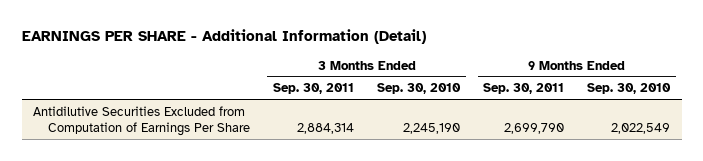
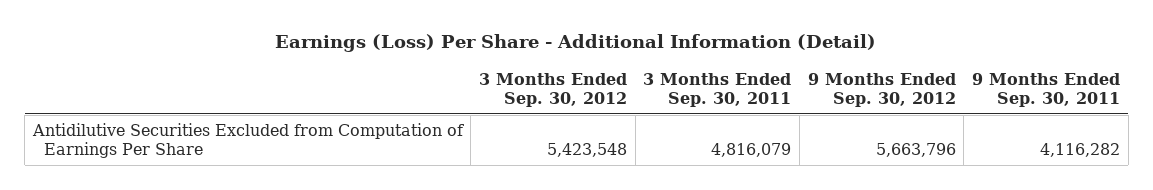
[21,29,426,45] EARNINGS PER SHARE - Additional Information (Detail) -> [275,34,877,53] Earnings (Loss) Per Share - Additional Information (Detail)
[377,83,462,95] Sep. 30, 2010 -> none
[587,83,672,95] Sep. 30, 2010 -> none
none -> [479,72,628,107] 3 Months Ended Sep. 30, 2012
none -> [807,72,956,107] 9 Months Ended Sep. 30, 2012
[297,122,355,134] 2,884,314 -> [711,143,792,158] 4,816,079
[504,122,565,134] 2,699,790 -> [1040,143,1121,158] 4,116,282

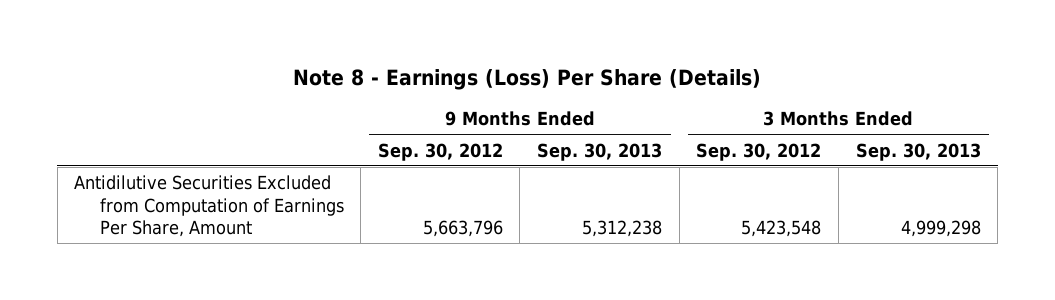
[275,34,877,53] Earnings (Loss) Per Share - Additional Information (Detail) -> [293,69,762,91] Note 8 - Earnings (Loss) Per Share (Details)
[643,72,792,107] 3 Months Ended Sep. 30, 2011 -> none
[972,72,1121,107] 9 Months Ended Sep. 30, 2011 -> none
none -> [537,142,663,161] Sep. 30, 2013
none -> [855,142,981,161] Sep. 30, 2013
[31,122,464,159] Antidilutive Securities Excluded from Computation of Earnings Per Share -> [74,175,344,238] Antidilutive Securities Excluded from Computation of Earnings Per Share, Amount

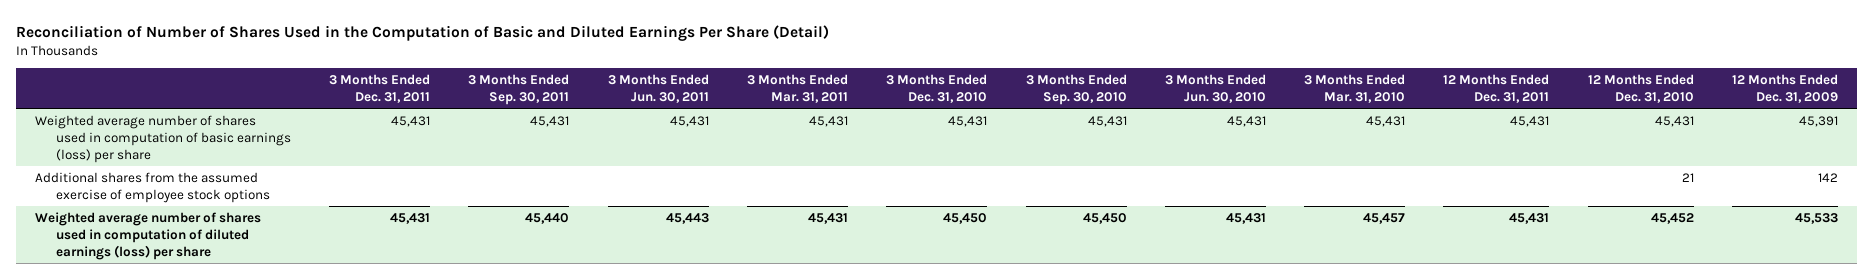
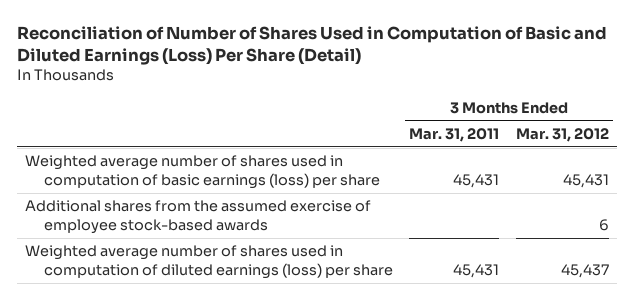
[15,24,829,41] Reconciliation of Number of Shares Used in the Computation of Basic and Diluted Earnings Per Share (Detail) -> [16,25,607,66] Reconciliation of Number of Shares Used in Computation of Basic and Diluted Earnings (Loss) Per Share (Detail)
[329,73,431,103] 3 Months Ended Dec. 31, 2011 -> none
[468,73,570,105] 3 Months Ended Sep. 30, 2011 -> none
[607,73,709,103] 3 Months Ended Jun. 30, 2011 -> none
[886,73,988,103] 3 Months Ended Dec. 31, 2010 -> none
[1025,73,1127,105] 3 Months Ended Sep. 30, 2010 -> none
[1164,73,1266,103] 3 Months Ended Jun. 30, 2010 -> none
[1304,73,1406,103] 3 Months Ended Mar. 31, 2010 -> none
[1443,73,1550,103] 12 Months Ended Dec. 31, 2011 -> none
[1587,73,1694,103] 12 Months Ended Dec. 31, 2010 -> none
[1732,73,1839,103] 12 Months Ended Dec. 31, 2009 -> none
none -> [515,128,609,143] Mar. 31, 2012
[34,171,270,203] Additional shares from the assumed exercise of employee stock options -> [24,200,371,234] Additional shares from the assumed exercise of employee stock-based awards

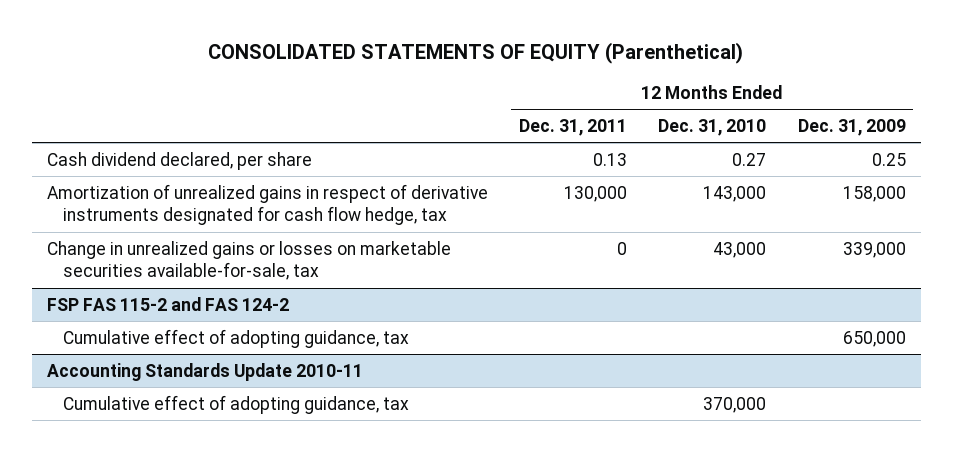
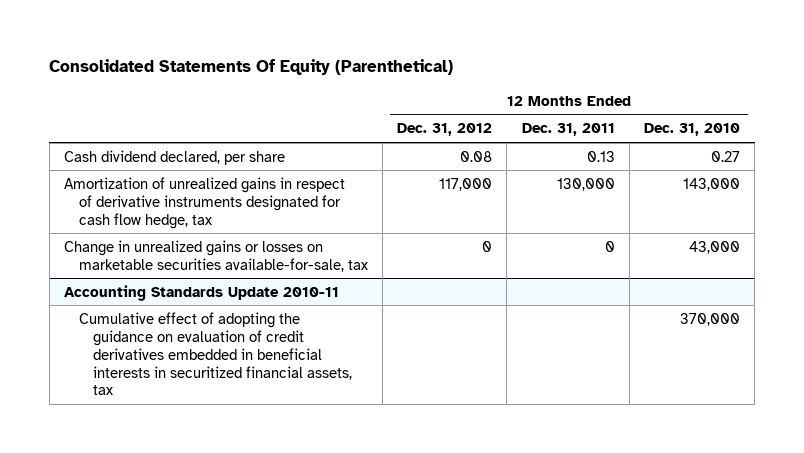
[208,41,744,64] CONSOLIDATED STATEMENTS OF EQUITY (Parenthetical) -> [49,59,454,76] Consolidated Statements Of Equity (Parenthetical)
[797,118,906,136] Dec. 31, 2009 -> none
none -> [397,123,493,137] Dec. 31, 2012
[47,296,290,311] FSP FAS 115-2 and FAS 124-2 -> none
[63,328,410,348] Cumulative effect of adopting guidance, tax -> none
[63,394,410,414] Cumulative effect of adopting guidance, tax -> [78,311,353,396] Cumulative effect of adopting the guidance on evaluation of credit derivatives embedded in beneficial interests in securitized financial assets, tax

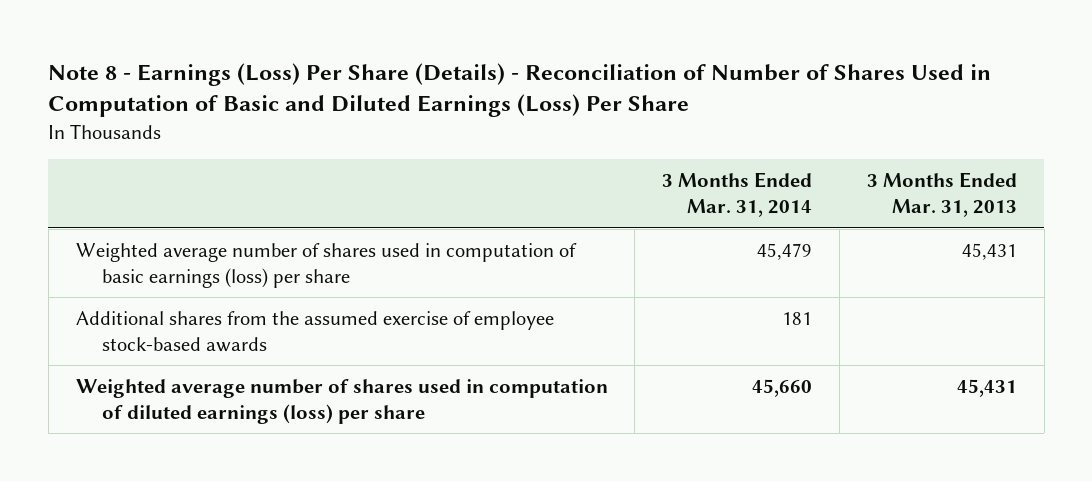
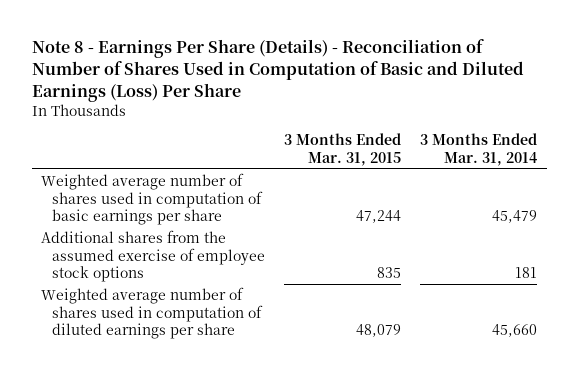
[48,62,992,118] Note 8 - Earnings (Loss) Per Share (Details) - Reconciliation of Number of Shares Used in Computation of Basic and Diluted Earnings (Loss) Per Share -> [31,39,524,102] Note 8 - Earnings Per Share (Details) - Reconciliation of Number of Shares Used in Computation of Basic and Diluted Earnings (Loss) Per Share
[866,171,1017,218] 3 Months Ended Mar. 31, 2013 -> none
none -> [283,133,401,167] 3 Months Ended Mar. 31, 2015
[75,242,577,288] Weighted average number of shares used in computation of basic earnings (loss) per share -> [41,172,263,226] Weighted average number of shares used in computation of basic earnings per share
[75,310,554,352] Additional shares from the assumed exercise of employee stock-based awards -> [41,229,265,283] Additional shares from the assumed exercise of employee stock options
[75,378,608,424] Weighted average number of shares used in computation of diluted earnings (loss) per share -> [41,286,263,340] Weighted average number of shares used in computation of diluted earnings per share

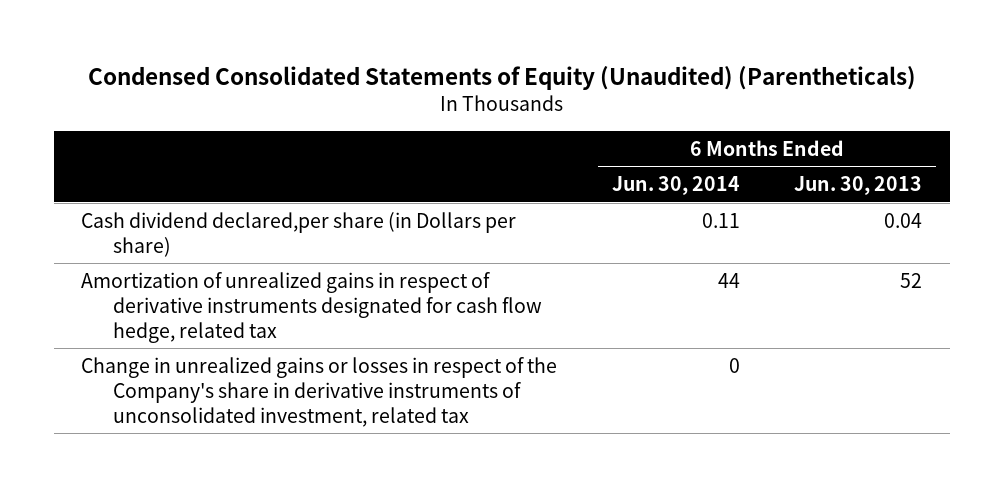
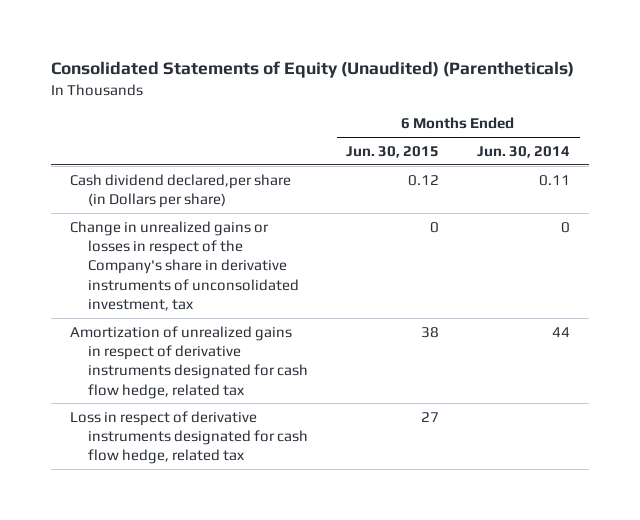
[87,65,916,90] Condensed Consolidated Statements of Equity (Unaudited) (Parentheticals) -> [51,61,575,79] Consolidated Statements of Equity (Unaudited) (Parentheticals)
[794,176,923,196] Jun. 30, 2013 -> none
none -> [346,145,440,158] Jun. 30, 2015
none -> [70,220,299,311] Change in unrealized gains or losses in respect of the Company's share in derivative instruments of unconsolidated investment, tax
[81,356,558,427] Change in unrealized gains or losses in respect of the Company's share in derivative instruments of unconsolidated investment, related tax -> none
none -> [70,410,308,465] Loss in respect of derivative instruments designated for cash flow hedge, related tax

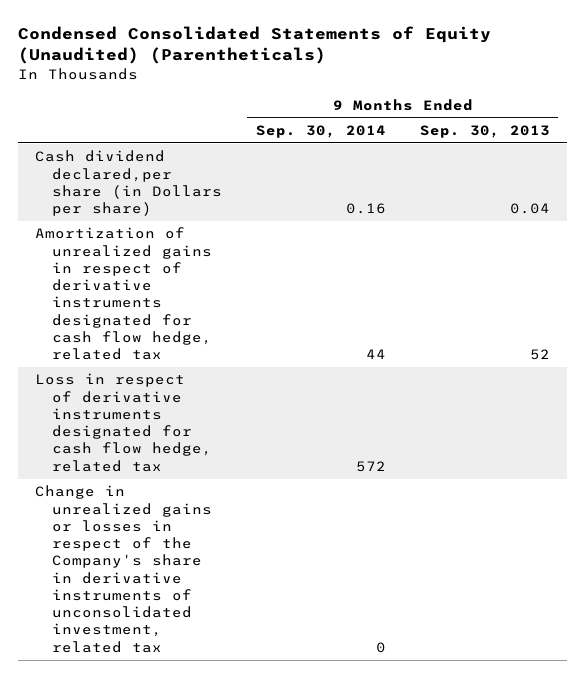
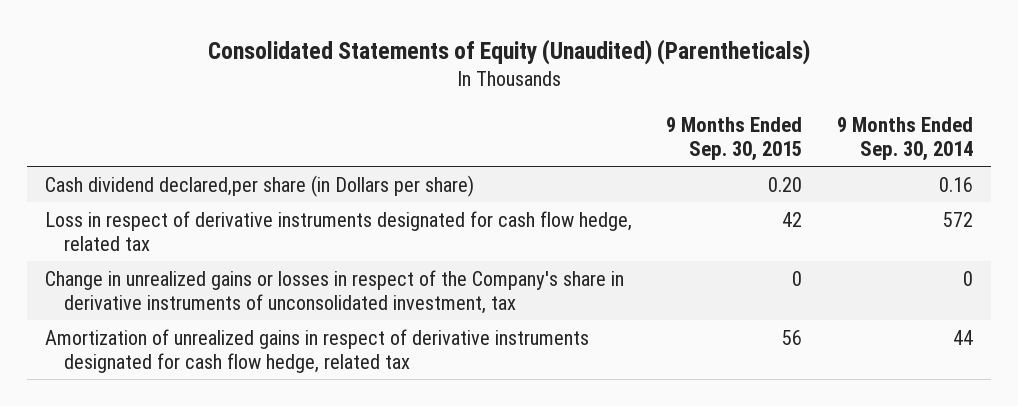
[18,26,492,65] Condensed Consolidated Statements of Equity (Unaudited) (Parentheticals) -> [207,38,810,65] Consolidated Statements of Equity (Unaudited) (Parentheticals)
[419,124,550,138] Sep. 30, 2013 -> none
none -> [666,116,803,162] 9 Months Ended Sep. 30, 2015
[35,485,212,653] Change in unrealized gains or losses in respect of the Company's share in derivative instruments of unconsolidated investment, related tax -> [44,269,624,315] Change in unrealized gains or losses in respect of the Company's share in derivative instruments of unconsolidated investment, tax
[35,227,212,361] Amortization of unrealized gains in respect of derivative instruments designated for cash flow hedge, related tax -> [44,328,589,374] Amortization of unrealized gains in respect of derivative instruments designated for cash flow hedge, related tax

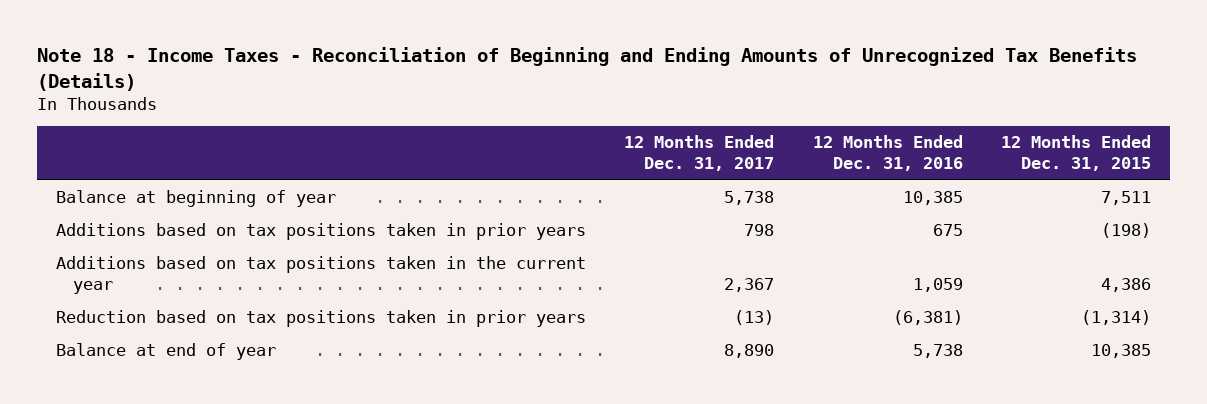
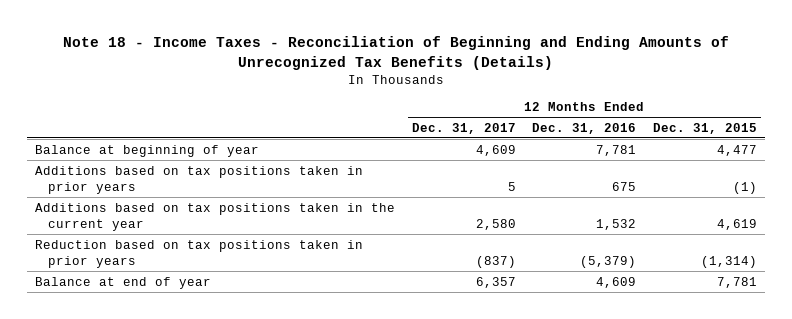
[724,191,775,206] 5,738 -> [475,144,516,156] 4,609
[902,191,963,206] 10,385 -> [596,144,637,156] 7,781
[1101,191,1152,206] 7,511 -> [716,144,757,156] 4,477
[744,224,775,237] 798 -> [507,181,516,191] 5
[1101,223,1152,239] (198) -> [732,181,757,194] (1)
[724,278,775,293] 2,367 -> [475,218,516,230] 2,580
[912,278,963,293] 1,059 -> [596,218,637,230] 1,532
[1101,278,1152,293] 4,386 -> [716,218,757,230] 4,619
[734,310,775,326] (13) -> [475,255,516,268] (837)
[892,310,963,326] (6,381) -> [580,255,637,268] (5,379)
[724,344,775,359] 8,890 -> [475,276,516,288] 6,357
[912,344,963,359] 5,738 -> [596,276,637,288] 4,609
[1091,344,1152,359] 10,385 -> [716,276,757,288] 7,781

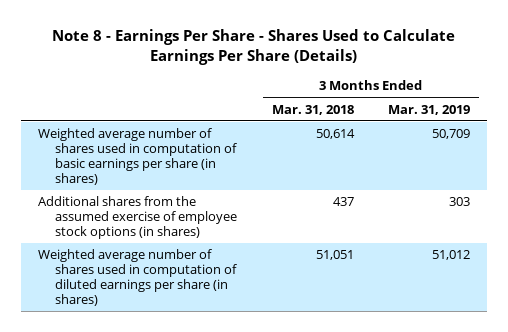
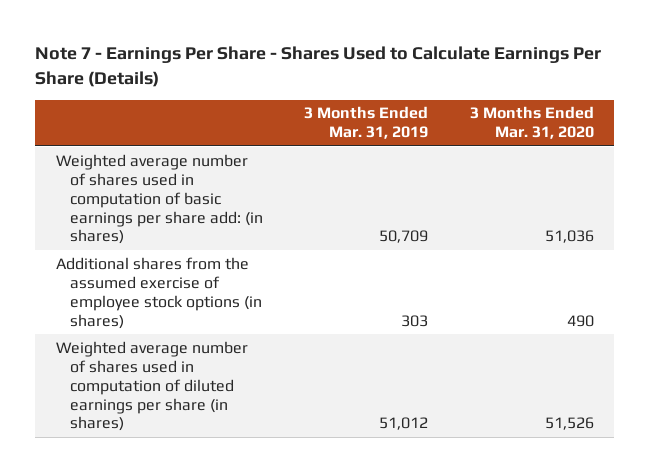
[52,28,456,66] Note 8 - Earnings Per Share - Shares Used to Calculate Earnings Per Share (Details) -> [34,46,601,87] Note 7 - Earnings Per Share - Shares Used to Calculate Earnings Per Share (Details)
[271,104,354,115] Mar. 31, 2018 -> none
none -> [469,106,594,140] 3 Months Ended Mar. 31, 2020
[37,128,238,186] Weighted average number of shares used in computation of basic earnings per share (in shares) -> [55,153,263,245] Weighted average number of shares used in computation of basic earnings per share add: (in shares)

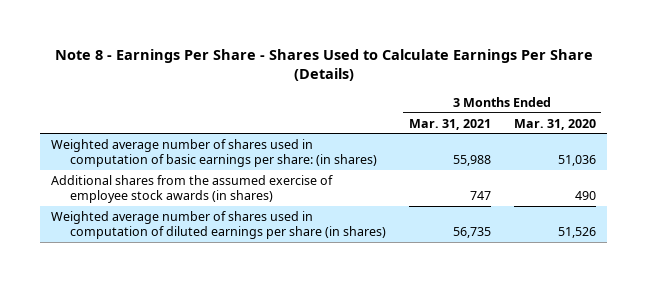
[34,46,601,87] Note 7 - Earnings Per Share - Shares Used to Calculate Earnings Per Share (Details) -> [54,48,593,82] Note 8 - Earnings Per Share - Shares Used to Calculate Earnings Per Share (Details)
[304,106,429,140] 3 Months Ended Mar. 31, 2019 -> none
none -> [408,118,491,130] Mar. 31, 2021
[55,153,263,245] Weighted average number of shares used in computation of basic earnings per share add: (in shares) -> [51,138,377,168] Weighted average number of shares used in computation of basic earnings per share: (in shares)
[55,256,262,329] Additional shares from the assumed exercise of employee stock options (in shares) -> [51,174,334,204] Additional shares from the assumed exercise of employee stock awards (in shares)

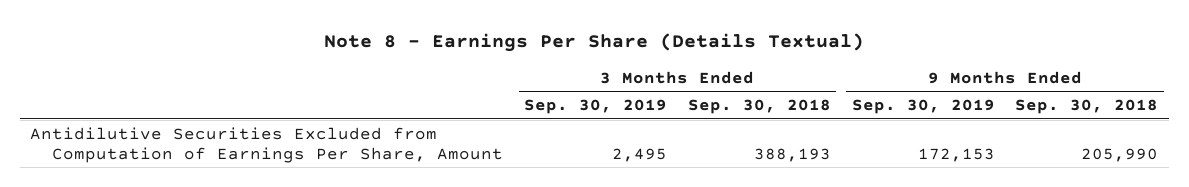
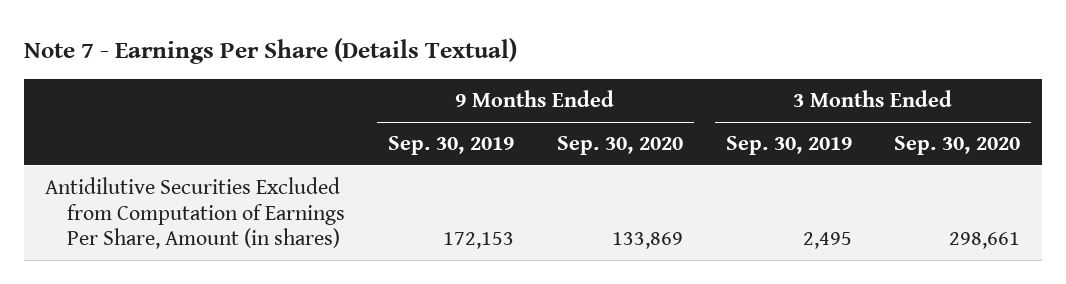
[324,32,865,52] Note 8 - Earnings Per Share (Details Textual) -> [23,37,517,64] Note 7 - Earnings Per Share (Details Textual)
[687,99,831,115] Sep. 30, 2018 -> none
[1015,99,1159,115] Sep. 30, 2018 -> none
none -> [556,136,683,156] Sep. 30, 2020
none -> [894,136,1021,156] Sep. 30, 2020
[30,126,504,163] Antidilutive Securities Excluded from Computation of Earnings Per Share, Amount -> [45,177,346,250] Antidilutive Securities Excluded from Computation of Earnings Per Share, Amount (in shares)

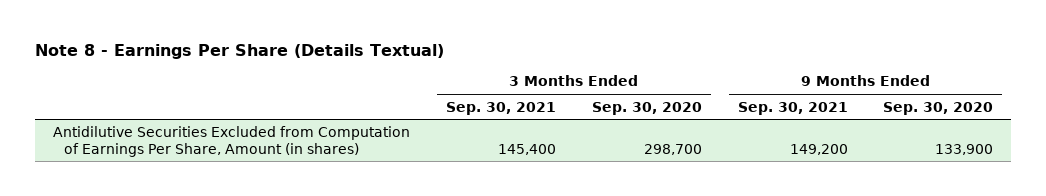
[23,37,517,64] Note 7 - Earnings Per Share (Details Textual) -> [34,43,444,59] Note 8 - Earnings Per Share (Details Textual)
[388,136,515,156] Sep. 30, 2019 -> none
[725,136,852,156] Sep. 30, 2019 -> none
none -> [445,101,556,115] Sep. 30, 2021
none -> [737,101,848,115] Sep. 30, 2021
[611,232,683,250] 133,869 -> [935,143,994,155] 133,900
[949,232,1021,250] 298,661 -> [643,143,702,155] 298,700

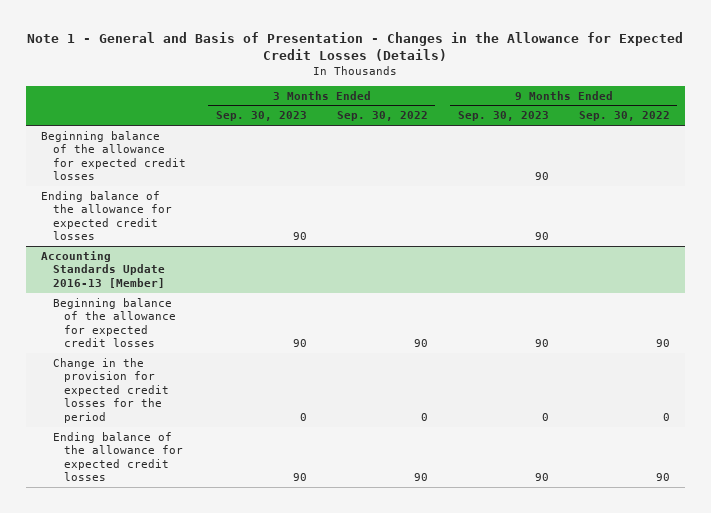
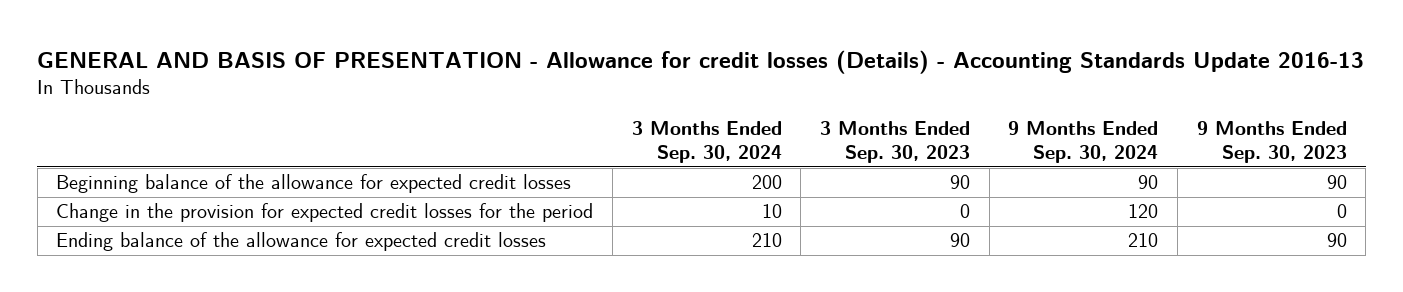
[27,31,684,61] Note 1 - General and Basis of Presentation - Changes in the Allowance for Expected Credit Losses (Details) -> [37,49,1365,74] GENERAL AND BASIS OF PRESENTATION - Allowance for credit losses (Details) - Accounting Standards Update 2016-13
[336,111,428,122] Sep. 30, 2022 -> none
[578,111,670,122] Sep. 30, 2022 -> none
none -> [631,121,782,164] 3 Months Ended Sep. 30, 2024
none -> [1008,121,1159,164] 9 Months Ended Sep. 30, 2024
[40,130,186,181] Beginning balance of the allowance for expected credit losses -> none
[40,190,172,241] Ending balance of the allowance for expected credit losses -> none
[40,250,165,288] Accounting Standards Update 2016-13 [Member] -> none

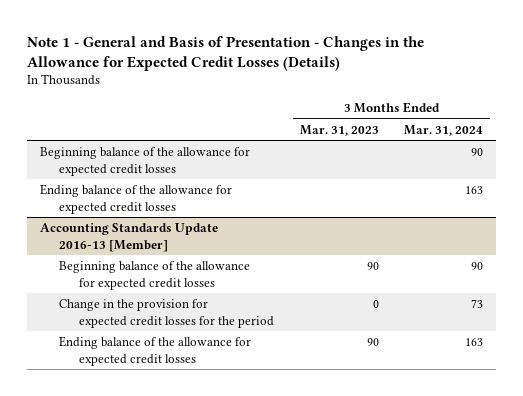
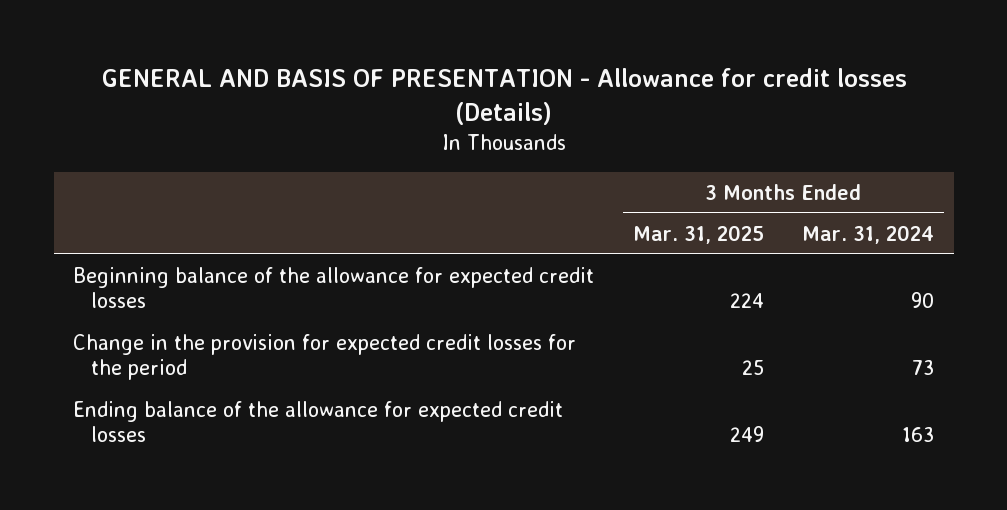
[26,35,424,71] Note 1 - General and Basis of Presentation - Changes in the Allowance for Expected Credit Losses (Details) -> [101,68,907,125] GENERAL AND BASIS OF PRESENTATION - Allowance for credit losses (Details)
[299,124,379,136] Mar. 31, 2023 -> none
none -> [632,224,764,244] Mar. 31, 2025
[39,184,232,214] Ending balance of the allowance for expected credit losses -> none
[39,223,218,252] Accounting Standards Update 2016-13 [Member] -> none
[59,261,251,290] Beginning balance of the allowance for expected credit losses -> none

